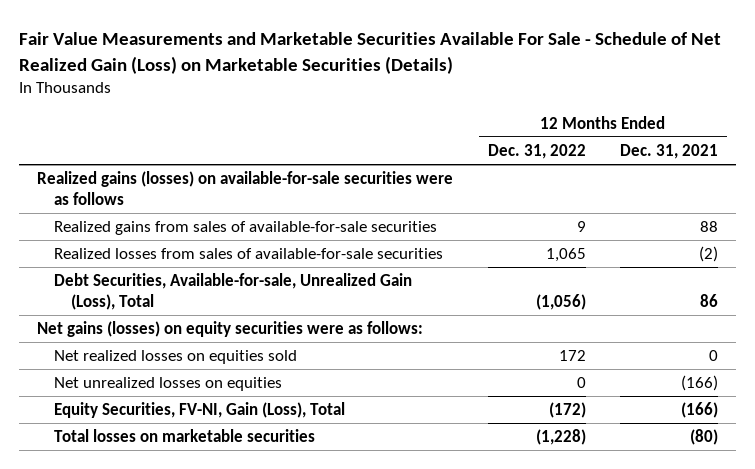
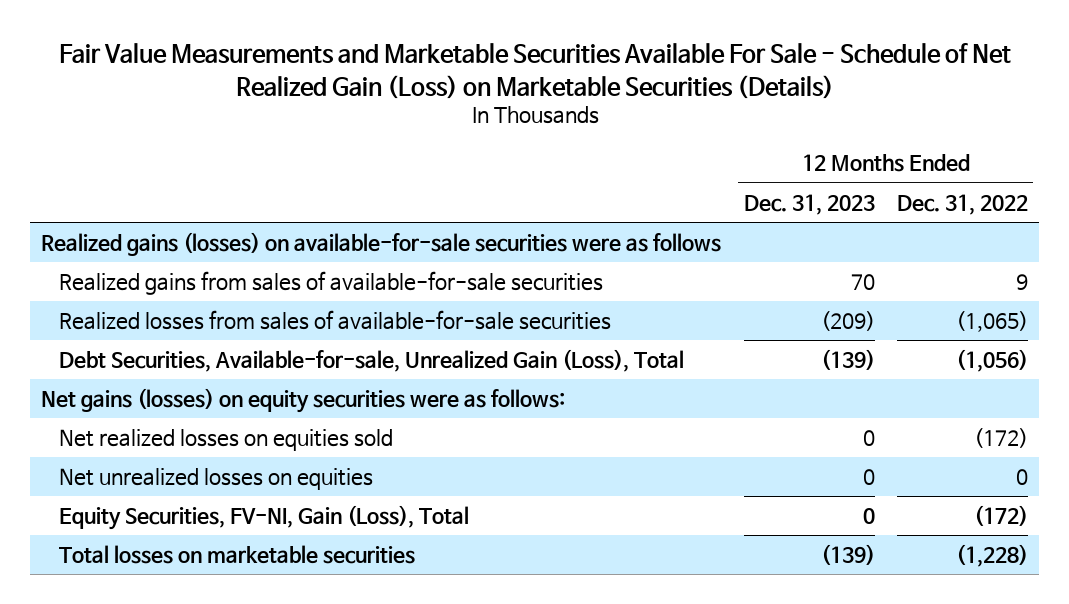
[620,143,719,159] Dec. 31, 2021 -> none
none -> [743,193,875,215] Dec. 31, 2023
[545,248,586,263] 1,065 -> [955,311,1028,333] (1,065)
[558,350,586,362] 172 -> [973,428,1028,449] (172)

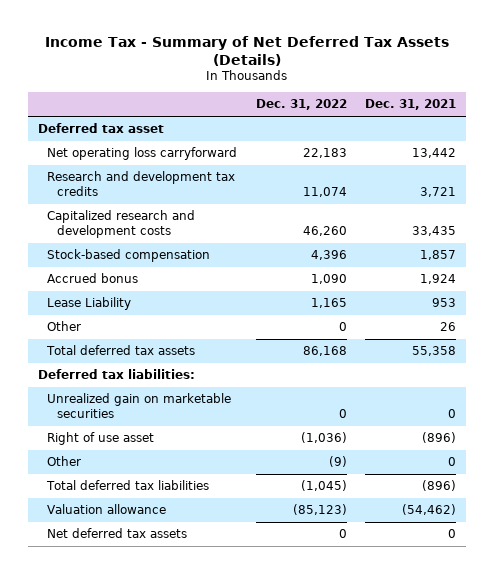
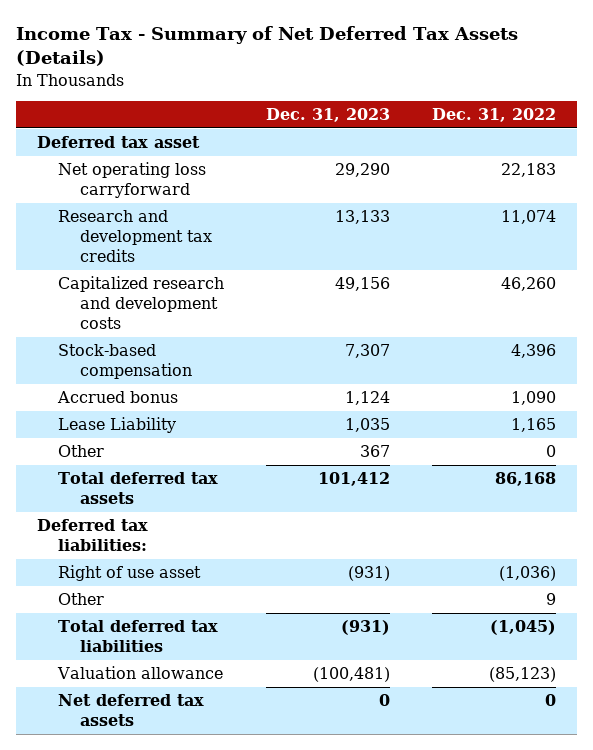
[365,99,457,111] Dec. 31, 2021 -> none
none -> [266,108,391,123] Dec. 31, 2023
[47,393,232,418] Unrealized gain on marketable securities -> none
[328,456,347,468] (9) -> [545,593,556,606] 9

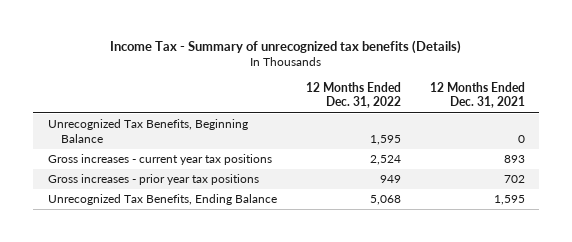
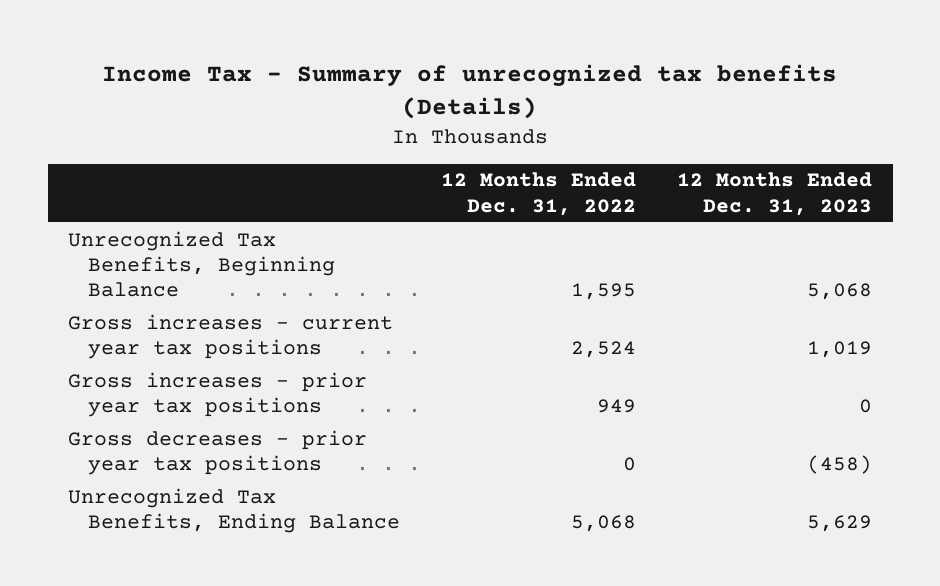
[429,81,525,109] 12 Months Ended Dec. 31, 2021 -> none
none -> [677,172,873,216] 12 Months Ended Dec. 31, 2023
none -> [67,429,367,475] Gross decreases - prior year tax positions

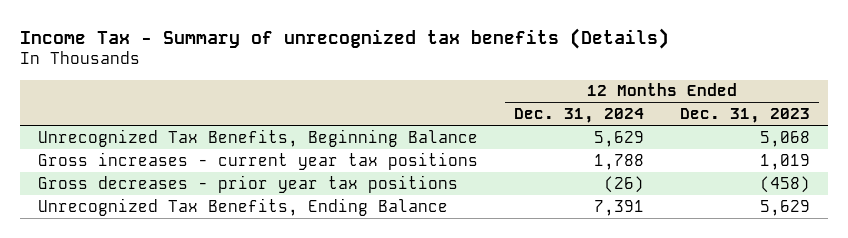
[441,172,637,216] 12 Months Ended Dec. 31, 2022 -> none
none -> [514,108,645,124] Dec. 31, 2024
[67,371,367,417] Gross increases - prior year tax positions -> none

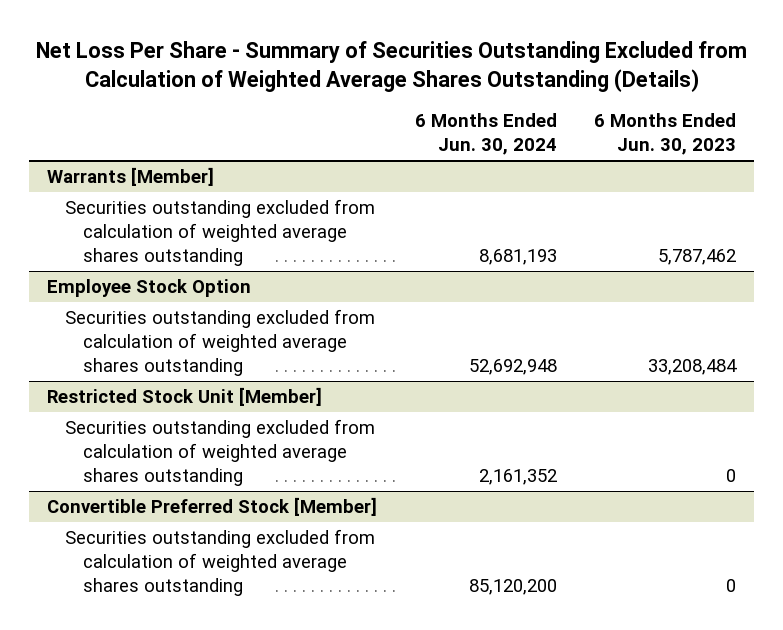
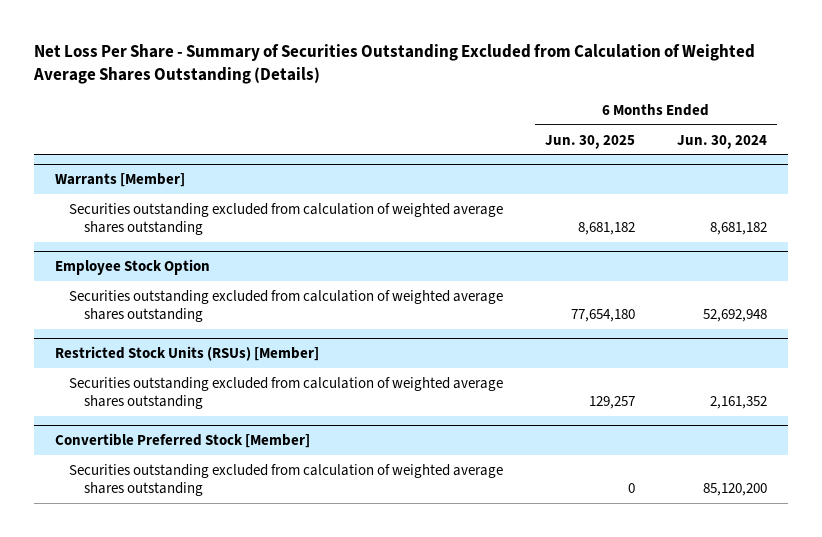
[593,113,736,156] 6 Months Ended Jun. 30, 2023 -> none
none -> [545,134,636,149] Jun. 30, 2025
[478,249,557,266] 8,681,193 -> [709,222,767,236] 8,681,182
[47,387,323,407] Restricted Stock Unit [Member] -> [54,346,319,362] Restricted Stock Units (RSUs) [Member]

